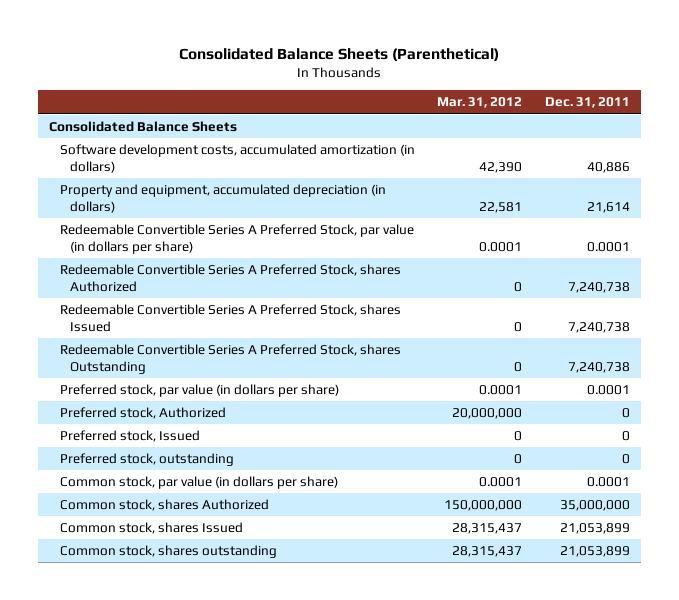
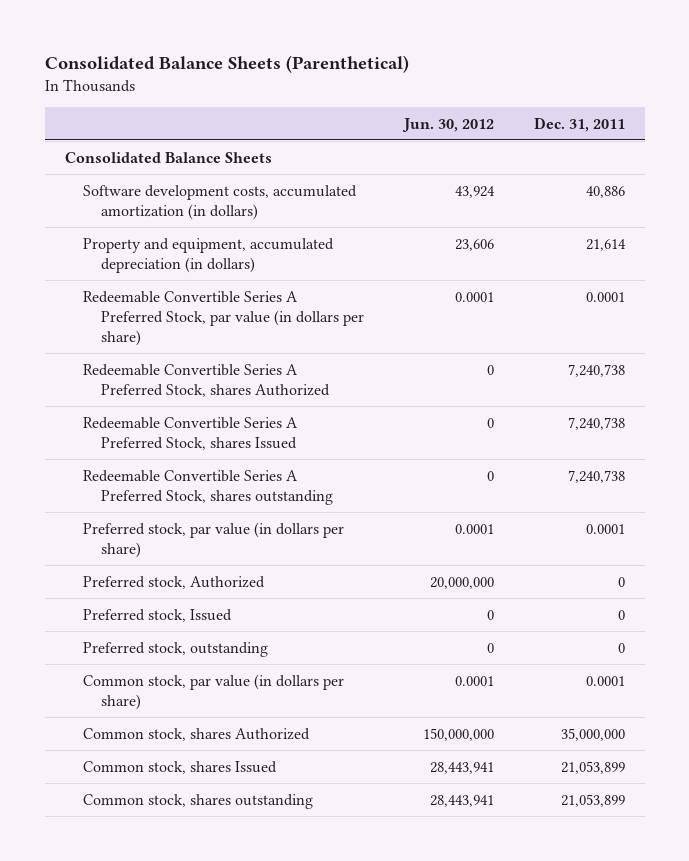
[437,97,523,109] Mar. 31, 2012 -> none
none -> [402,117,495,132] Jun. 30, 2012
[59,344,401,374] Redeemable Convertible Series A Preferred Stock, shares Outstanding -> [82,469,334,505] Redeemable Convertible Series A Preferred Stock, shares outstanding

